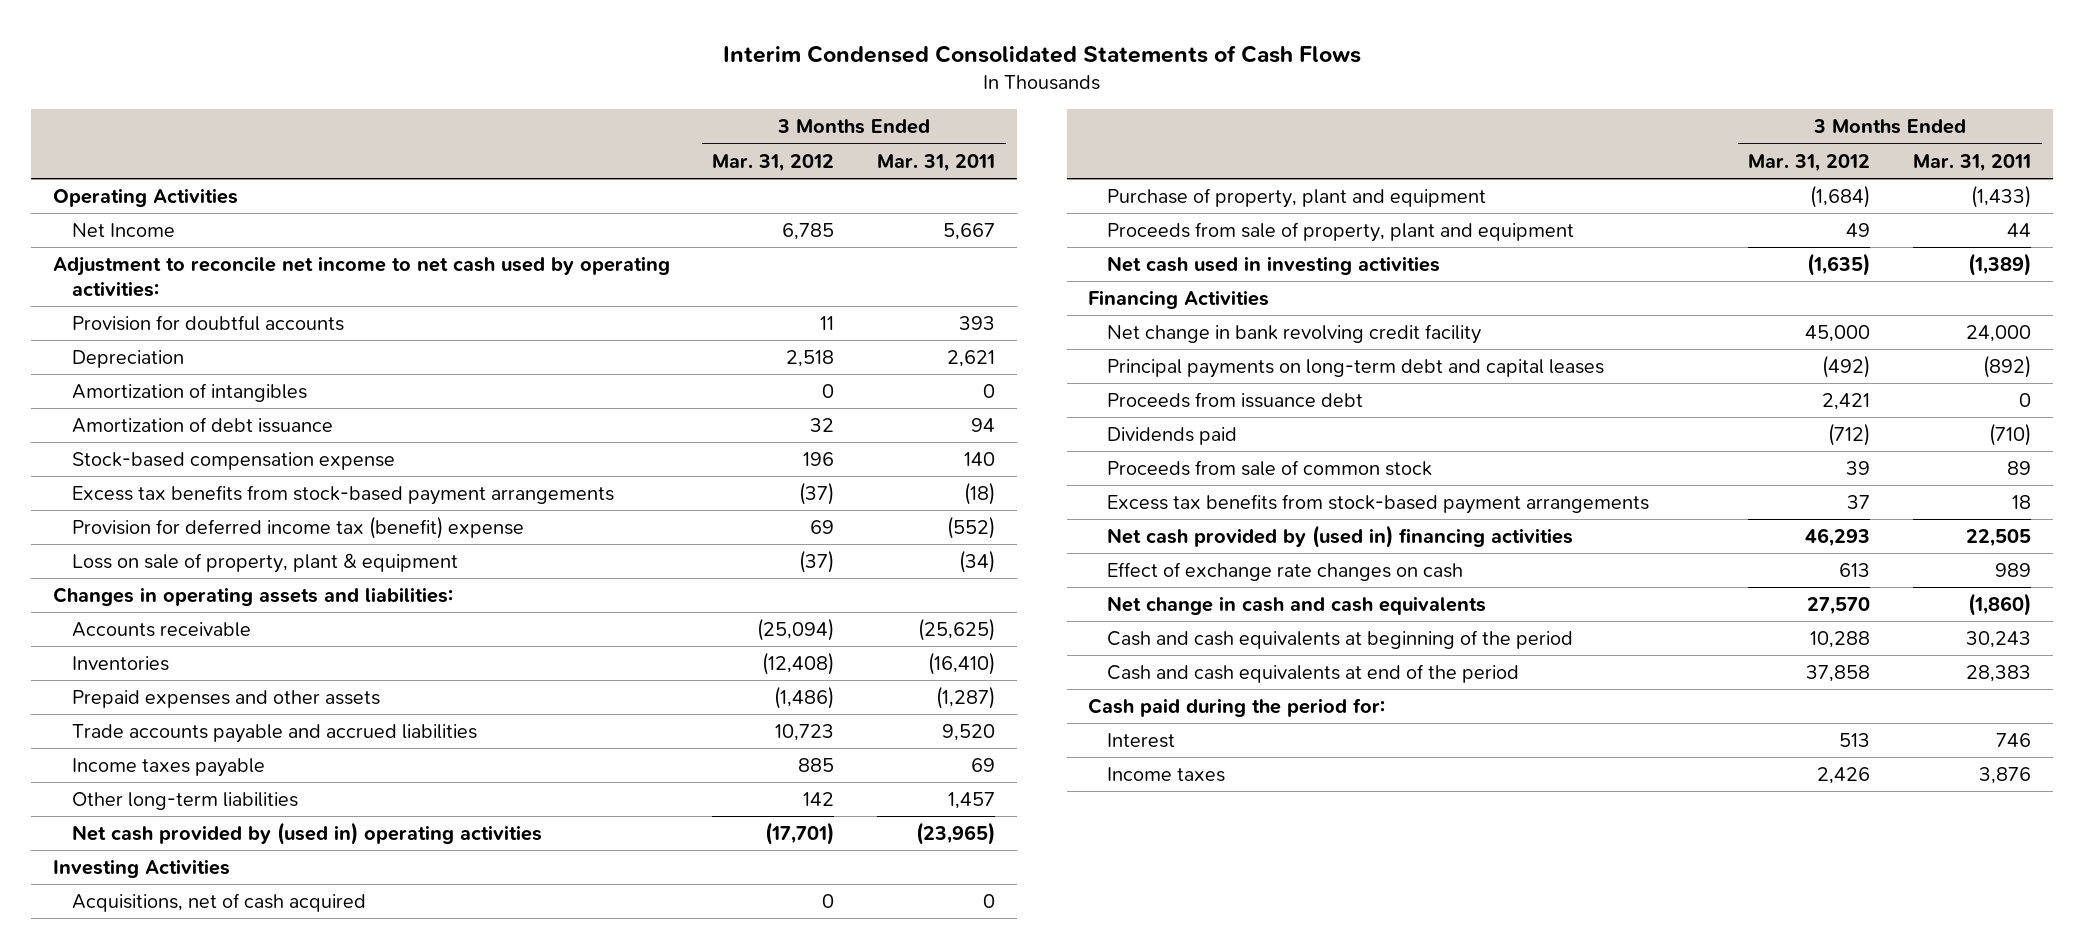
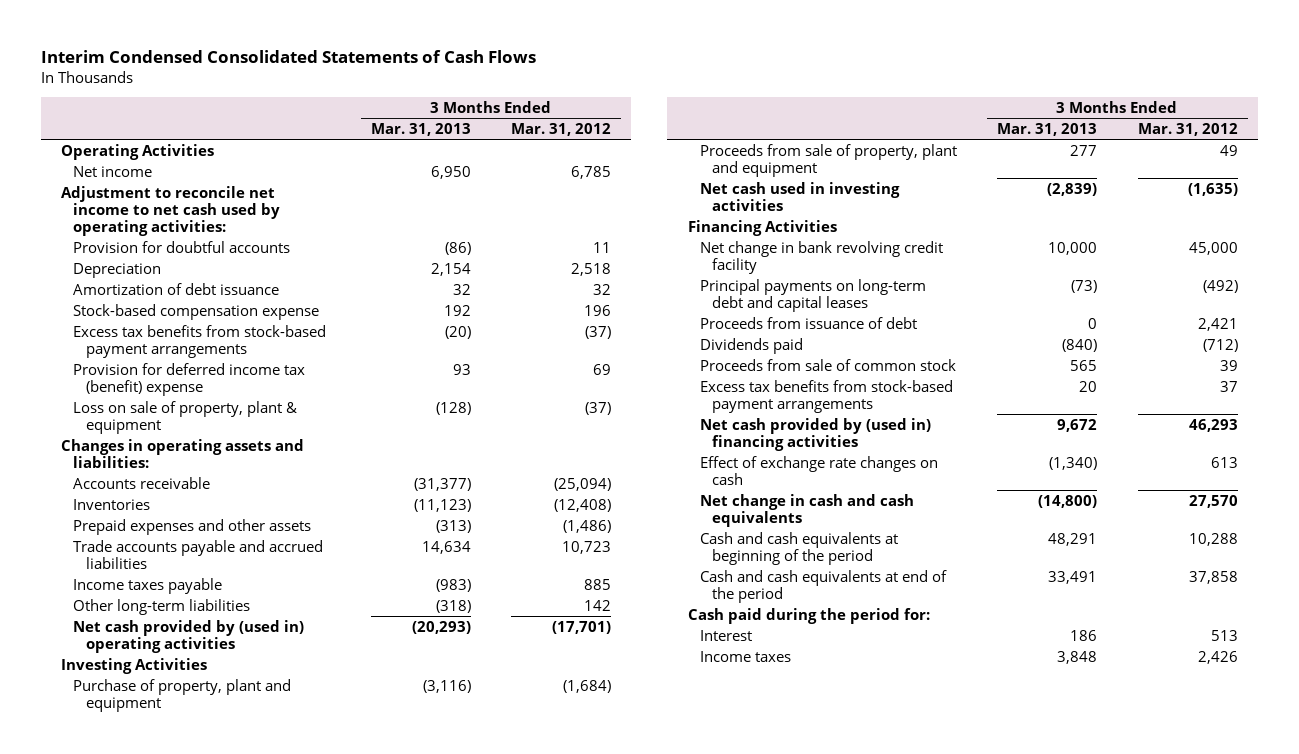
[877,153,996,172] Mar. 31, 2011 -> none
none -> [370,122,471,136] Mar. 31, 2013
[71,223,175,238] Net Income -> [73,165,153,177] Net income
[71,383,307,403] Amortization of intangibles -> none
[71,893,366,913] Acquisitions, net of cash acquired -> none
[1107,392,1364,409] Proceeds from issuance debt -> [699,316,917,329] Proceeds from issuance of debt

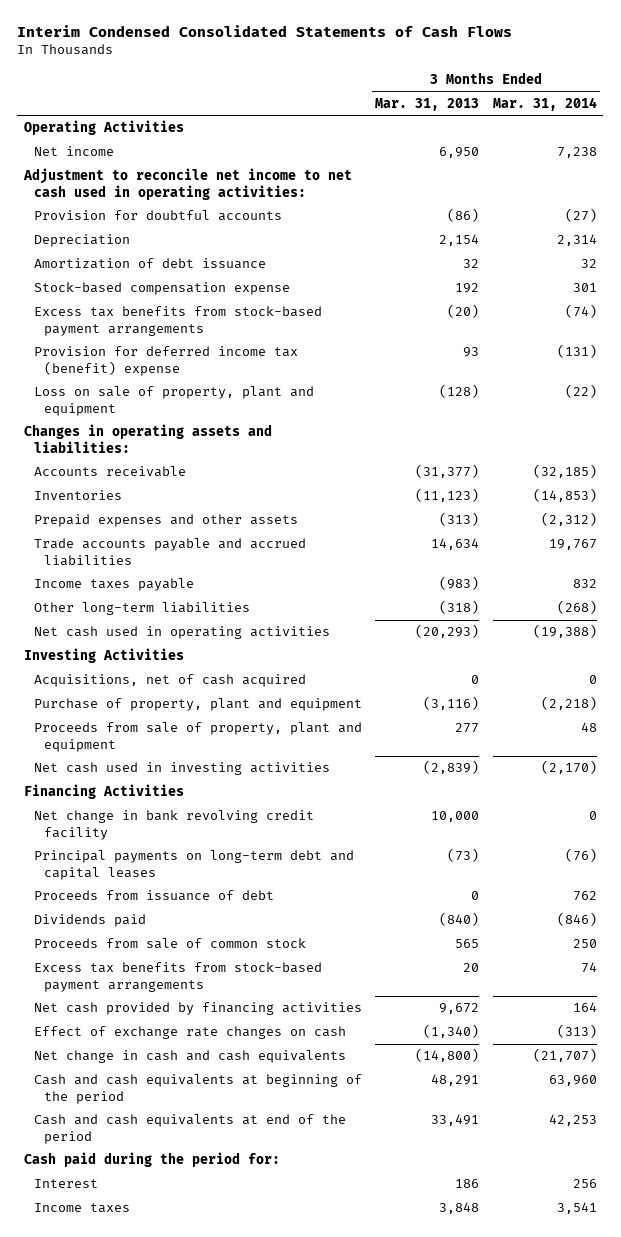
[511,122,612,136] Mar. 31, 2012 -> none
none -> [492,96,597,111] Mar. 31, 2014
[61,185,281,236] Adjustment to reconcile net income to net cash used by operating activities: -> [23,168,353,200] Adjustment to reconcile net income to net cash used in operating activities:
[73,400,298,434] Loss on sale of property, plant & equipment -> [33,386,314,416] Loss on sale of property, plant and equipment
[73,619,305,653] Net cash provided by (used in) operating activities -> [33,626,330,640] Net cash used in operating activities
none -> [33,674,306,688] Acquisitions, net of cash acquired
[699,417,931,451] Net cash provided by (used in) financing activities -> [33,1002,362,1016] Net cash provided by financing activities

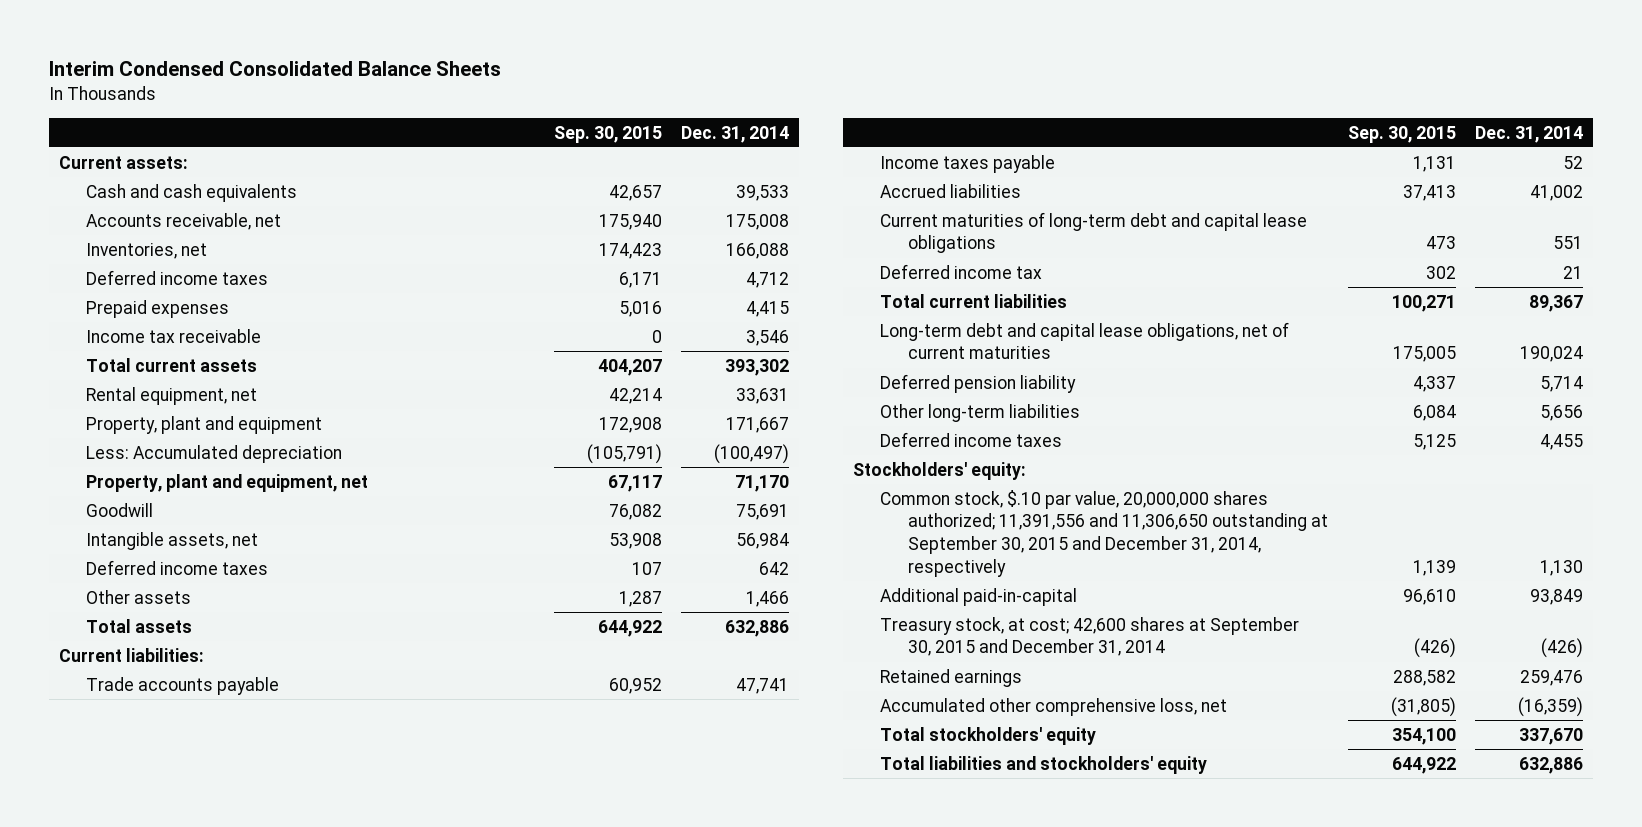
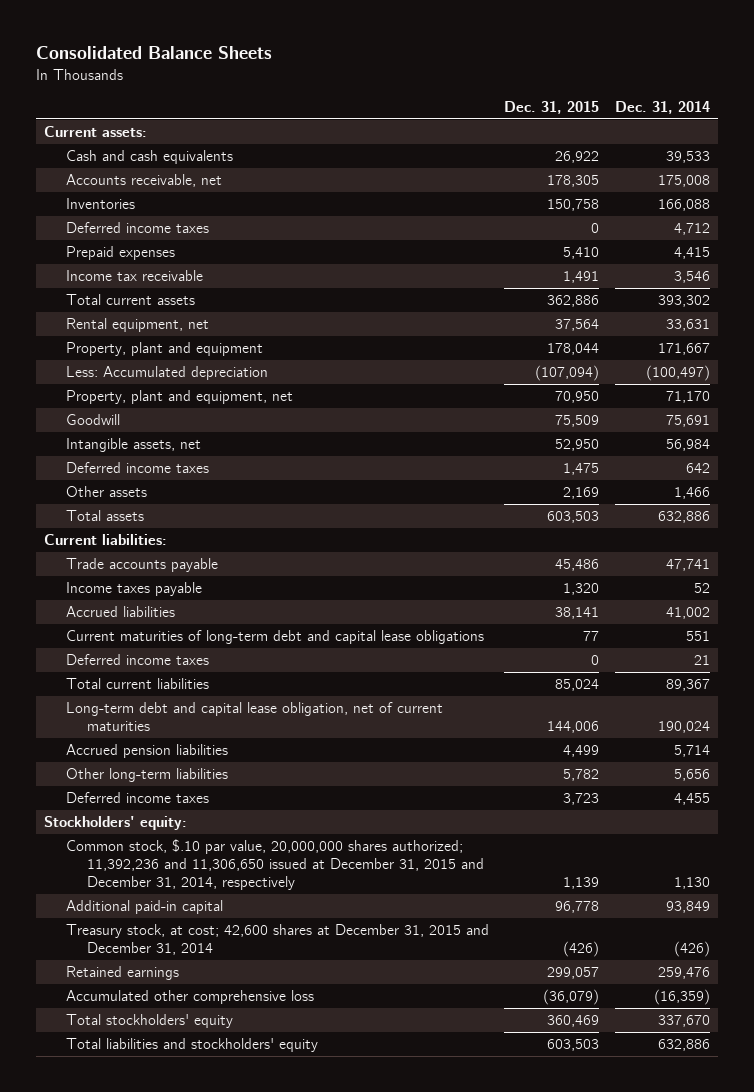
[48,61,501,77] Interim Condensed Consolidated Balance Sheets -> [35,46,272,60] Consolidated Balance Sheets
[553,125,662,143] Sep. 30, 2015 -> none
none -> [504,101,600,115] Dec. 31, 2015
[86,242,208,259] Inventories, net -> [65,198,135,210] Inventories
[880,263,1043,279] Deferred income tax -> [65,654,209,666] Deferred income taxes
[880,321,1290,360] Long-term debt and capital lease obligations, net of current maturities -> [65,702,443,732] Long-term debt and capital lease obligation, net of current maturities
[880,373,1077,393] Deferred pension liability -> [65,744,228,759] Accrued pension liabilities
[880,489,1329,577] Common stock, $.10 par value, 20,000,000 shares authorized; 11,391,556 and 11,306,650 outstanding at September 30, 2015 and December 31, 2014, respectively -> [65,839,485,891] Common stock, $.10 par value, 20,000,000 shares authorized; 11,392,236 and 11,306,650 issued at December 31, 2015 and December 31, 2014, respectively
[880,587,1078,606] Additional paid-in-capital -> [65,900,223,915] Additional paid-in capital
[880,616,1300,657] Treasury stock, at cost; 42,600 shares at September 30, 2015 and December 31, 2014 -> [65,924,489,956] Treasury stock, at cost; 42,600 shares at December 31, 2015 and December 31, 2014
[880,697,1228,716] Accumulated other comprehensive loss, net -> [65,990,314,1005] Accumulated other comprehensive loss

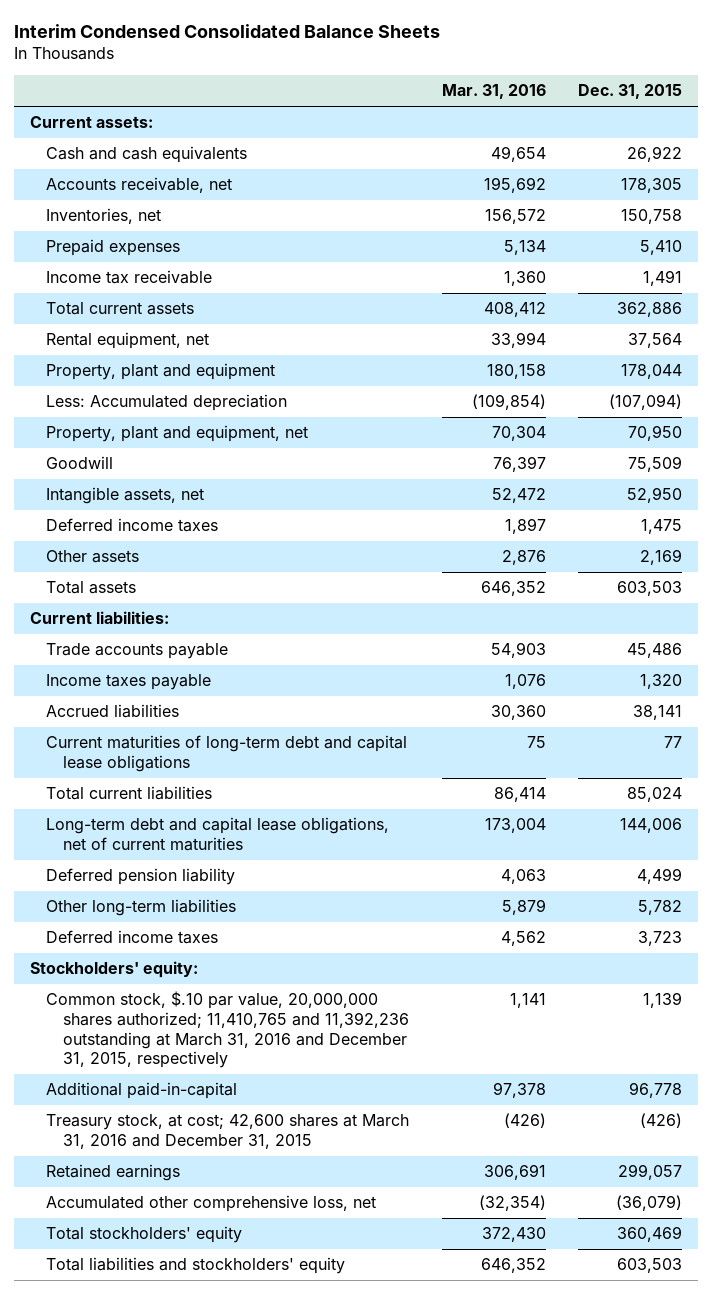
[35,46,272,60] Consolidated Balance Sheets -> [13,24,440,39] Interim Condensed Consolidated Balance Sheets
[614,101,710,115] Dec. 31, 2014 -> none
none -> [441,84,546,100] Mar. 31, 2016
[65,222,209,234] Deferred income taxes -> none
[65,198,135,210] Inventories -> [46,208,162,225] Inventories, net
[65,654,209,666] Deferred income taxes -> none
[65,702,443,732] Long-term debt and capital lease obligation, net of current maturities -> [46,817,390,852] Long-term debt and capital lease obligations, net of current maturities
[65,744,228,759] Accrued pension liabilities -> [46,868,236,886] Deferred pension liability
[65,839,485,891] Common stock, $.10 par value, 20,000,000 shares authorized; 11,392,236 and 11,306,650 issued at December 31, 2015 and December 31, 2014, respectively -> [46,991,409,1069] Common stock, $.10 par value, 20,000,000 shares authorized; 11,410,765 and 11,392,236 outstanding at March 31, 2016 and December 31, 2015, respectively
[65,900,223,915] Additional paid-in capital -> [46,1082,238,1100] Additional paid-in-capital
[65,924,489,956] Treasury stock, at cost; 42,600 shares at December 31, 2015 and December 31, 2014 -> [46,1114,410,1150] Treasury stock, at cost; 42,600 shares at March 31, 2016 and December 31, 2015
[65,990,314,1005] Accumulated other comprehensive loss -> [46,1195,377,1213] Accumulated other comprehensive loss, net

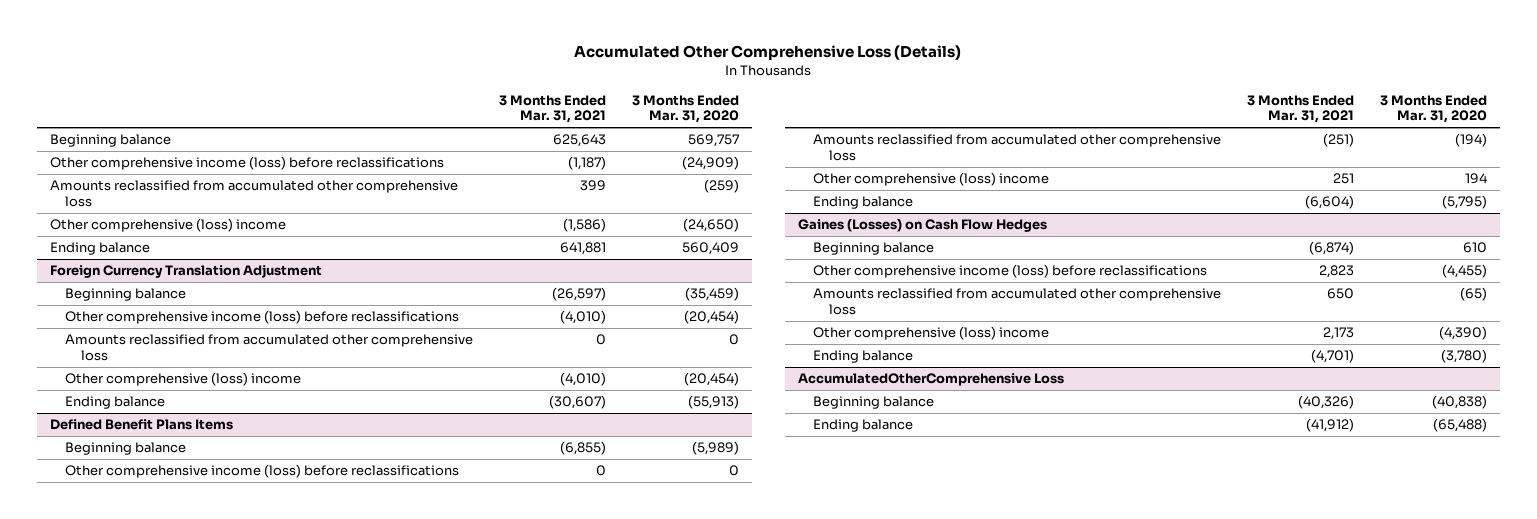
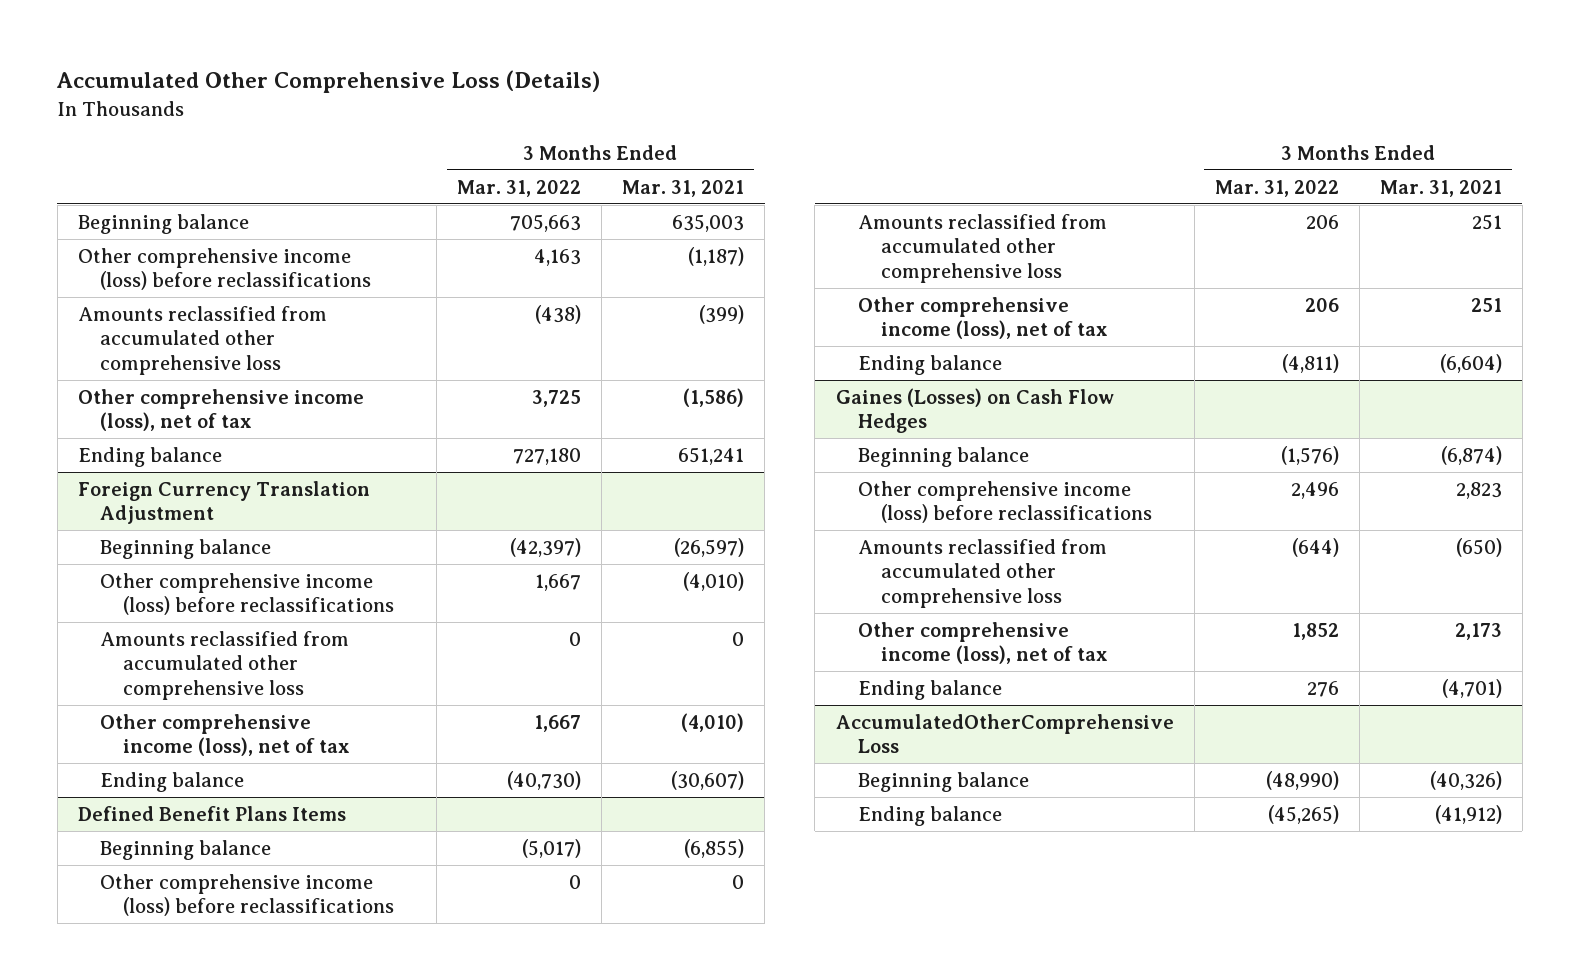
[631,94,739,124] 3 Months Ended Mar. 31, 2020 -> none
none -> [456,179,581,197] Mar. 31, 2022
[553,134,607,148] 625,643 -> [671,213,744,232] 635,003
[580,180,607,192] 399 -> [698,304,744,324] (399)
[49,218,286,233] Other comprehensive (loss) income -> [77,388,364,432] Other comprehensive income (loss), net of tax
[560,242,607,256] 641,881 -> [677,446,744,465] 651,241
[65,372,302,387] Other comprehensive (loss) income -> [100,713,350,757] Other comprehensive income (loss), net of tax
[1323,133,1355,148] (251) -> [1471,213,1502,230] 251
[813,172,1050,187] Other comprehensive (loss) income -> [858,296,1108,340] Other comprehensive income (loss), net of tax
[1327,288,1355,300] 650 -> [1455,537,1502,557] (650)
[813,326,1050,341] Other comprehensive (loss) income -> [858,621,1108,665] Other comprehensive income (loss), net of tax

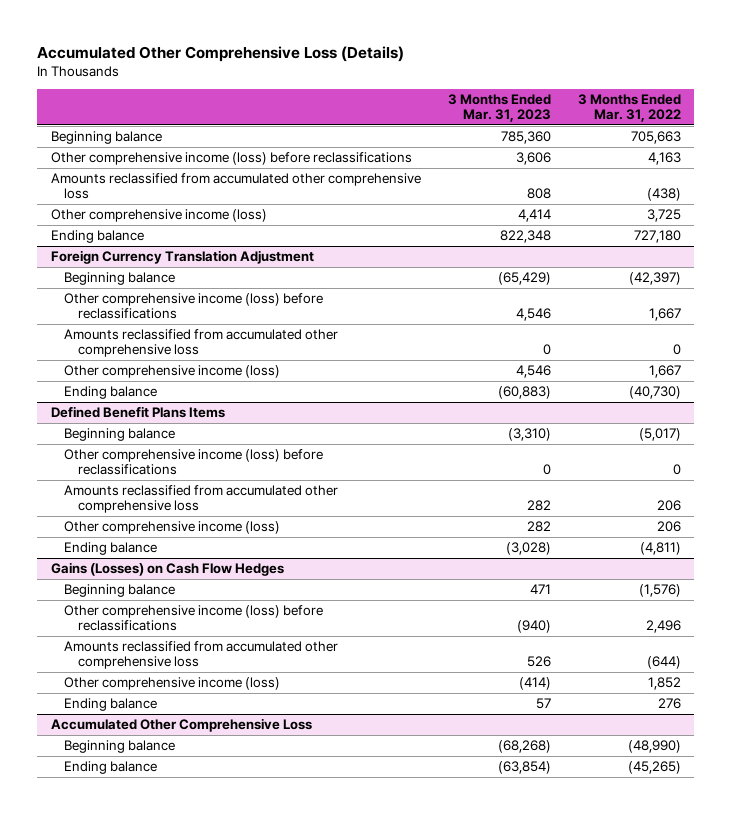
[621,179,744,197] Mar. 31, 2021 -> none
none -> [447,93,551,123] 3 Months Ended Mar. 31, 2023
[77,388,364,432] Other comprehensive income (loss), net of tax -> [50,208,267,222] Other comprehensive income (loss)
[100,713,350,757] Other comprehensive income (loss), net of tax -> [64,364,281,378] Other comprehensive income (loss)
[858,296,1108,340] Other comprehensive income (loss), net of tax -> [64,520,281,534] Other comprehensive income (loss)
[835,387,1114,434] Gaines (Losses) on Cash Flow Hedges -> [50,561,284,576] Gains (Losses) on Cash Flow Hedges
[858,621,1108,665] Other comprehensive income (loss), net of tax -> [64,676,281,690] Other comprehensive income (loss)
[835,713,1174,754] AccumulatedOtherComprehensive Loss -> [50,717,312,732] Accumulated Other Comprehensive Loss

